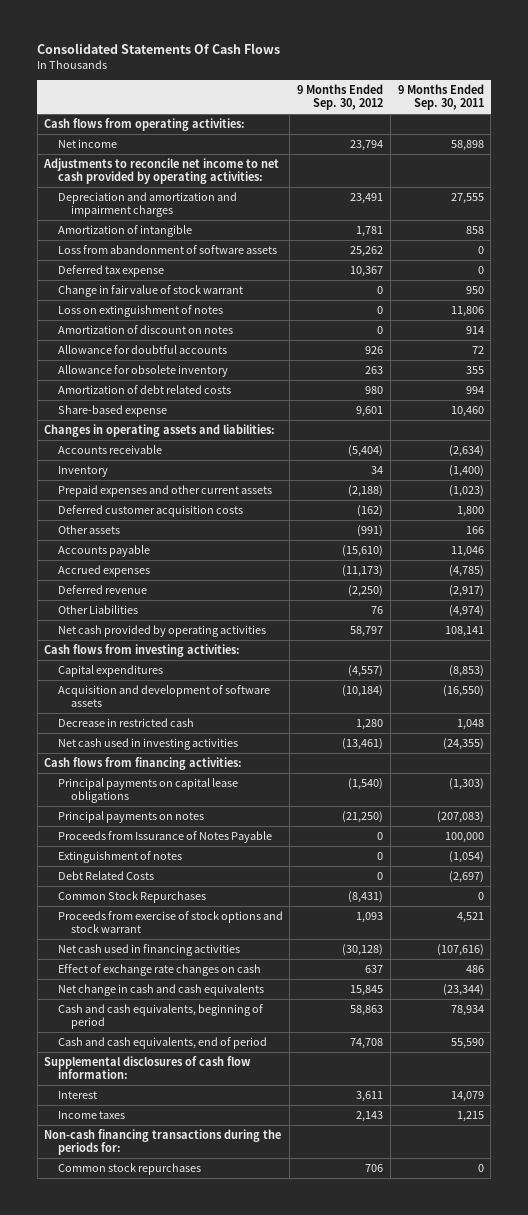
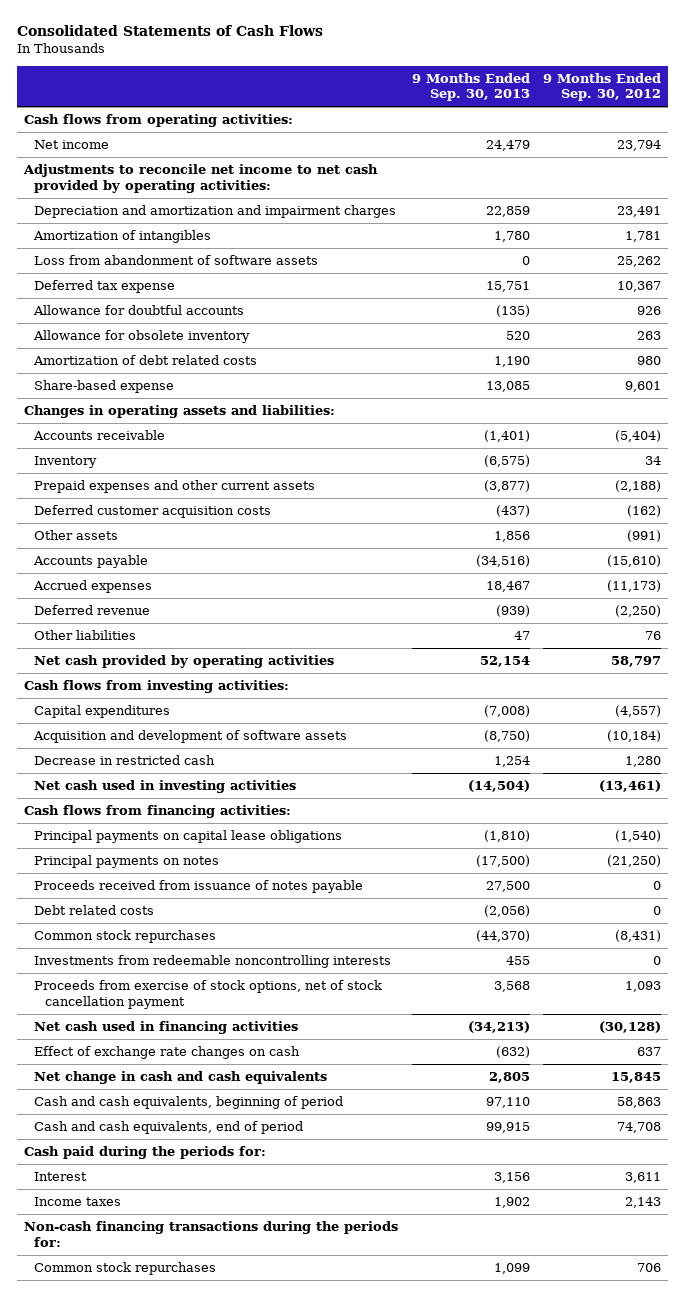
[37,43,281,55] Consolidated Statements Of Cash Flows -> [17,25,324,37] Consolidated Statements of Cash Flows
[397,83,484,111] 9 Months Ended Sep. 30, 2011 -> none
none -> [411,72,530,102] 9 Months Ended Sep. 30, 2013
[57,224,192,237] Amortization of intangible -> [33,230,212,244] Amortization of intangibles
[57,284,243,297] Change in fair value of stock warrant -> none
[57,304,223,317] Loss on extinguishment of notes -> none
[57,324,233,334] Amortization of discount on notes -> none
[57,604,138,614] Other Liabilities -> [34,630,137,641] Other liabilities
[57,850,182,863] Extinguishment of notes -> none
[57,830,272,843] Proceeds from Issurance of Notes Payable -> [34,880,364,894] Proceeds received from issuance of notes payable
[57,870,154,880] Debt Related Costs -> [34,905,155,916] Debt related costs
[57,890,206,903] Common Stock Repurchases -> [34,930,217,944] Common stock repurchases
none -> [34,955,392,969] Investments from redeemable noncontrolling interests
[57,910,283,934] Proceeds from exercise of stock options and stock warrant -> [34,980,383,1009] Proceeds from exercise of stock options, net of stock cancellation payment
[44,1055,252,1080] Supplemental disclosures of cash flow information: -> none
none -> [24,1146,267,1160] Cash paid during the periods for:

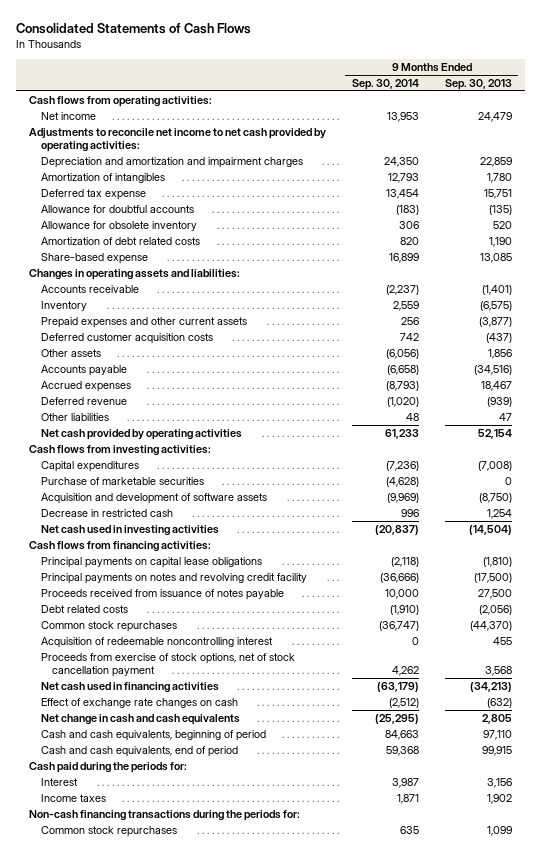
[543,72,662,102] 9 Months Ended Sep. 30, 2012 -> none
none -> [351,78,419,90] Sep. 30, 2014
[34,255,319,266] Loss from abandonment of software assets -> none
none -> [40,476,204,485] Purchase of marketable securities
[34,855,220,869] Principal payments on notes -> [40,572,307,584] Principal payments on notes and revolving credit facility
[34,955,392,969] Investments from redeemable noncontrolling interests -> [40,636,273,648] Acquisition of redeemable noncontrolling interest

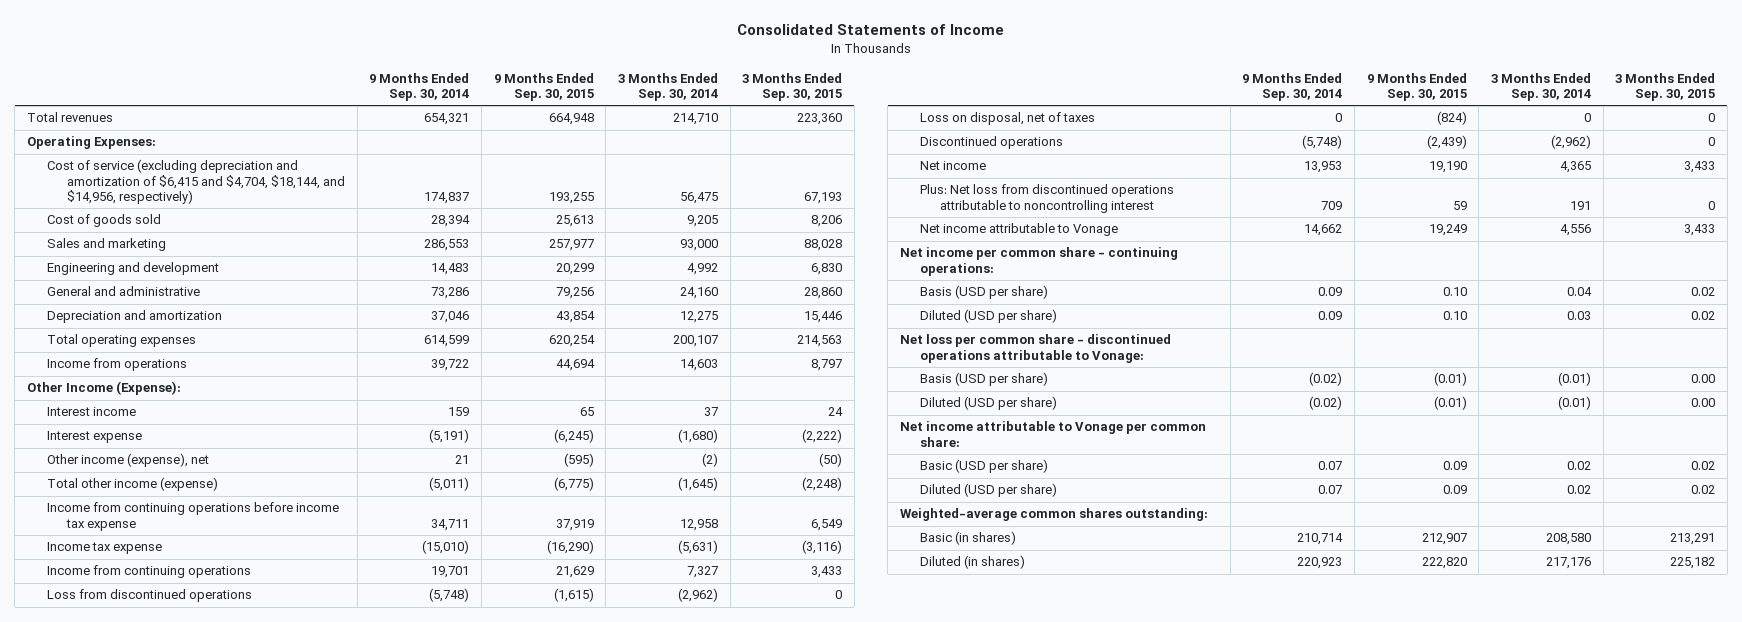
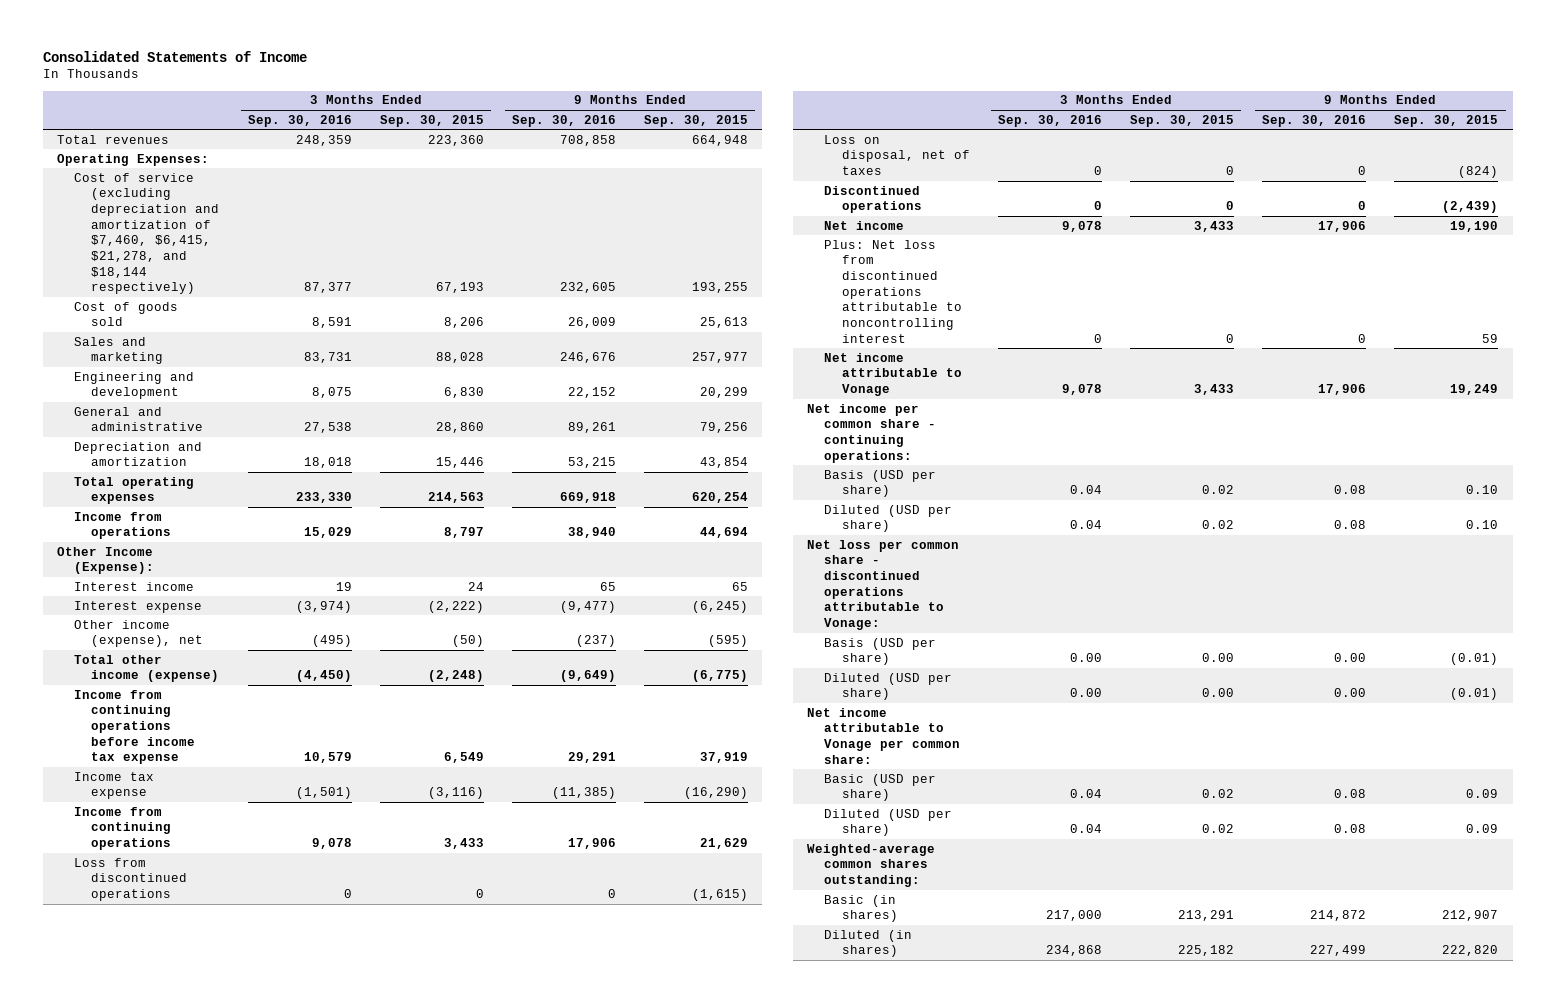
[369,72,470,102] 9 Months Ended Sep. 30, 2014 -> none
[617,72,718,102] 3 Months Ended Sep. 30, 2014 -> none
none -> [247,114,352,127] Sep. 30, 2016
none -> [512,114,617,127] Sep. 30, 2016
[46,159,346,205] Cost of service (excluding depreciation and amortization of $6,415 and $4,704, $18,144, and $14,956, respectively) -> [74,172,220,295] Cost of service (excluding depreciation and amortization of $7,460, $6,415, $21,278, and $18,144 respectively)

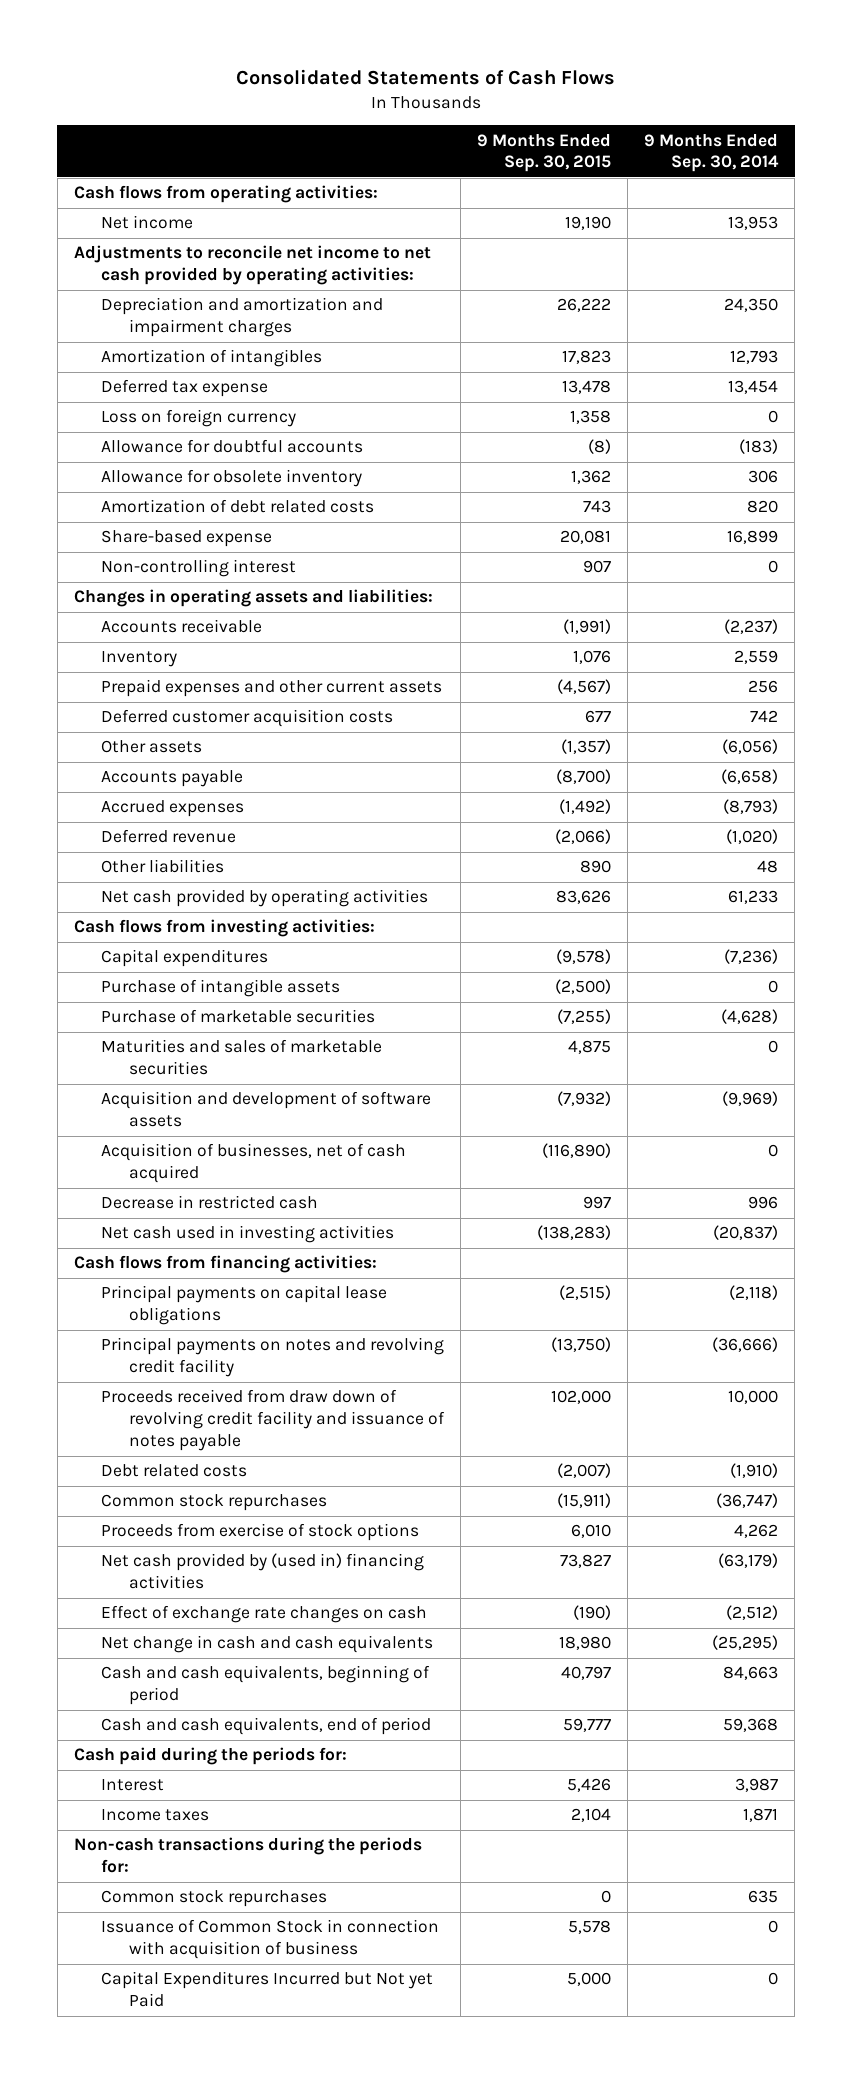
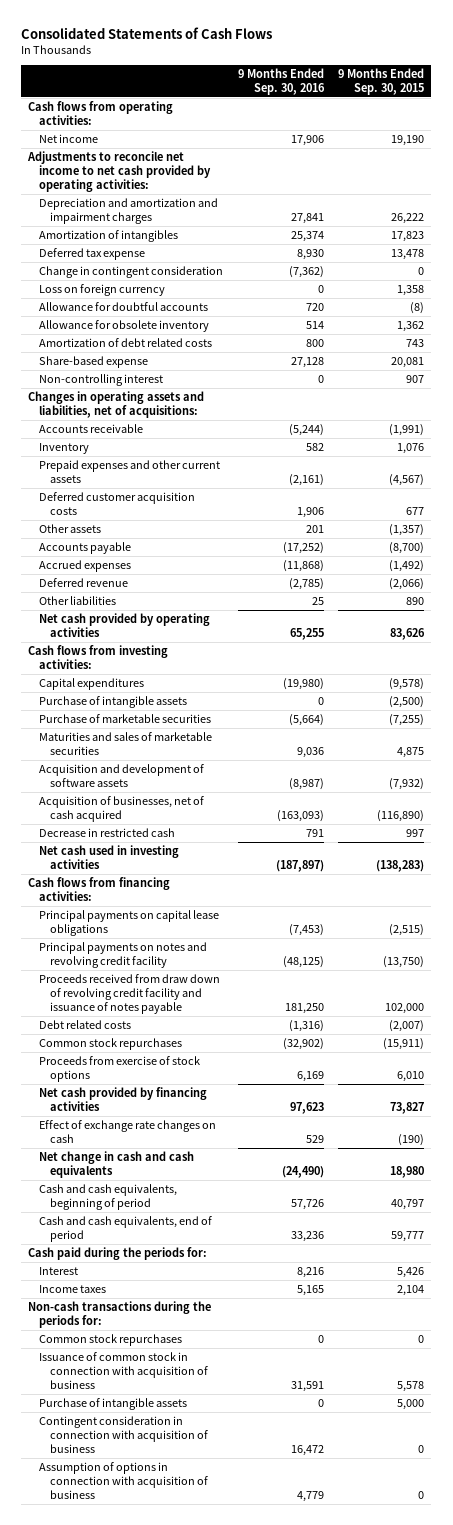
[644,133,780,173] 9 Months Ended Sep. 30, 2014 -> none
none -> [237,68,325,95] 9 Months Ended Sep. 30, 2016
none -> [39,266,224,279] Change in contingent consideration
[73,589,433,608] Changes in operating assets and liabilities: -> [28,391,205,418] Changes in operating assets and liabilities, net of acquisitions:
[101,1553,425,1590] Net cash provided by (used in) financing activities -> [39,1087,208,1111] Net cash provided by financing activities
[101,1919,440,1960] Issuance of Common Stock in connection with acquisition of business -> [39,1352,208,1389] Issuance of common stock in connection with acquisition of business
[101,1971,434,2008] Capital Expenditures Incurred but Not yet Paid -> [39,1398,188,1411] Purchase of intangible assets
none -> [39,1416,208,1453] Contingent consideration in connection with acquisition of business
none -> [39,1462,208,1499] Assumption of options in connection with acquisition of business

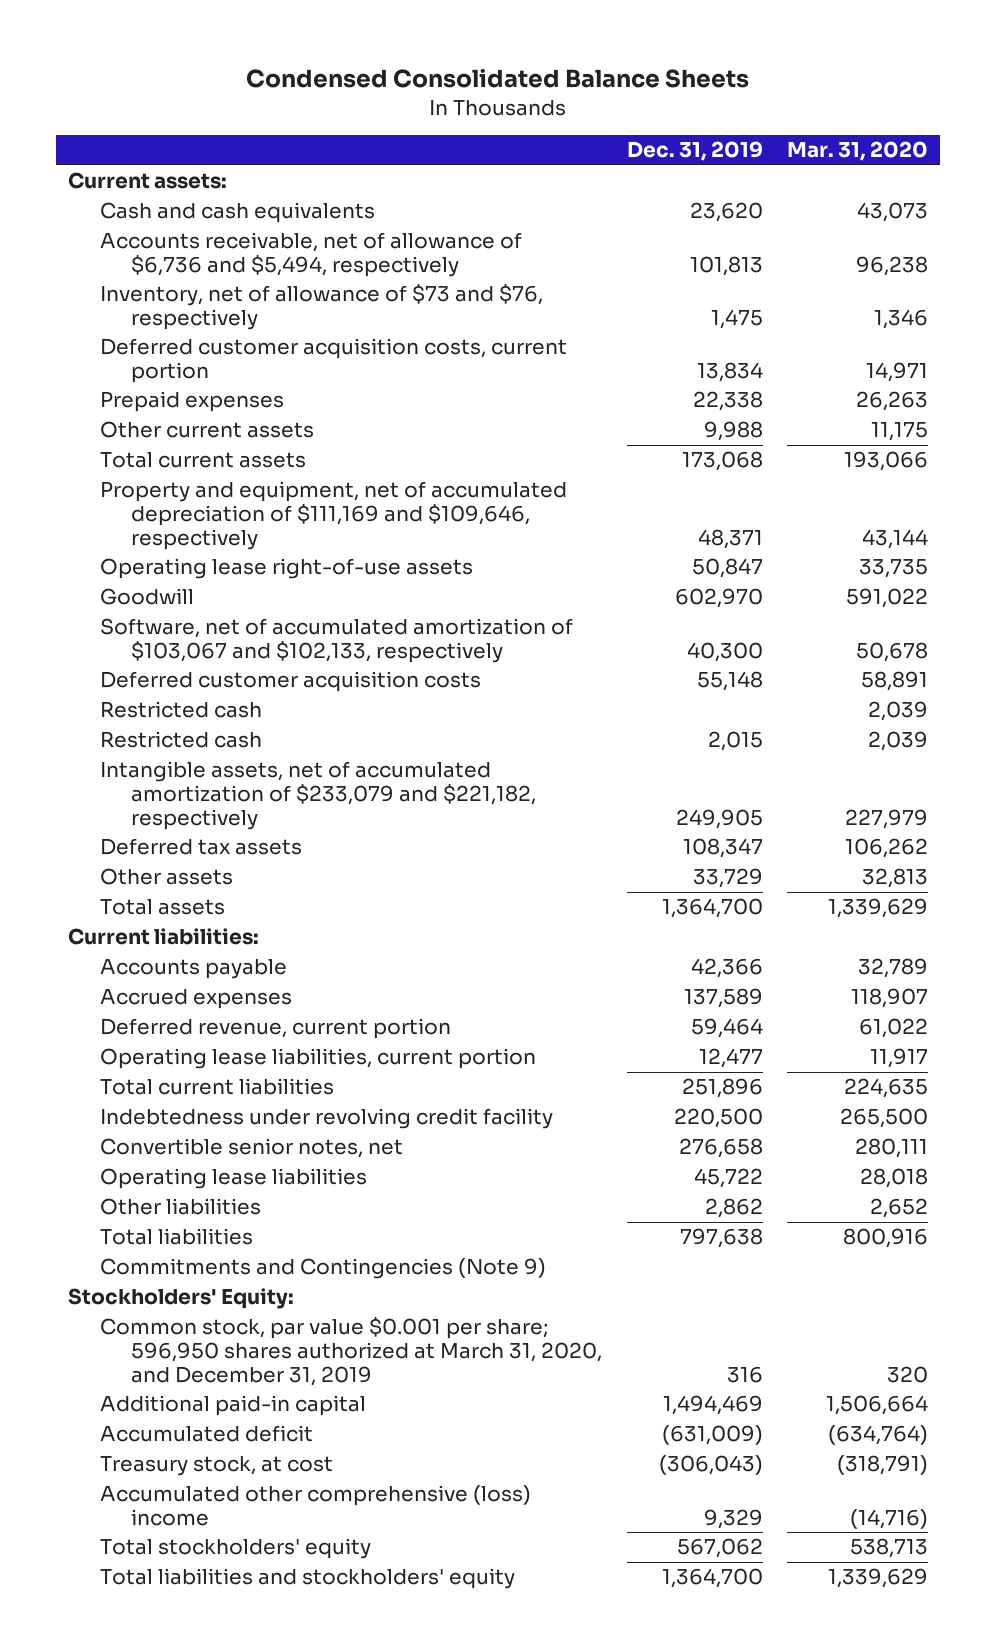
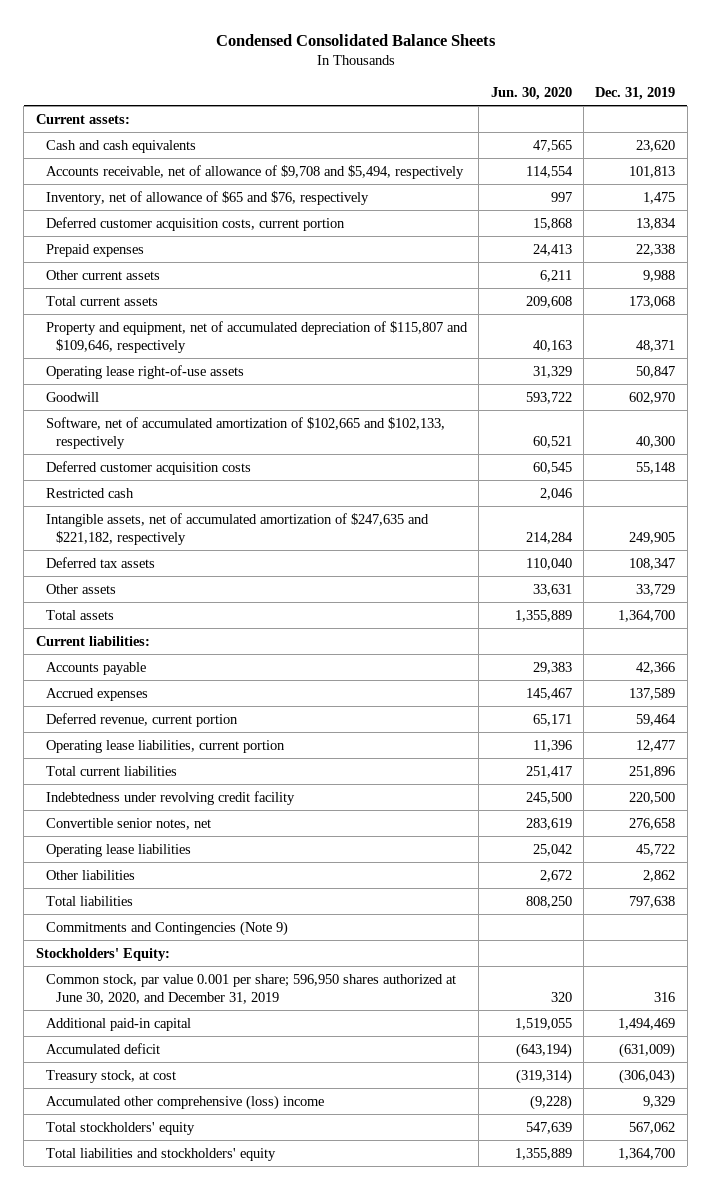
[786,141,928,162] Mar. 31, 2020 -> none
none -> [490,86,572,100] Jun. 30, 2020
[99,232,522,278] Accounts receivable, net of allowance of $6,736 and $5,494, respectively -> [45,164,464,179] Accounts receivable, net of allowance of $9,708 and $5,494, respectively
[99,284,543,331] Inventory, net of allowance of $73 and $76, respectively -> [45,190,369,205] Inventory, net of allowance of $65 and $76, respectively
[99,481,567,550] Property and equipment, net of accumulated depreciation of $111,169 and $109,646, respectively -> [45,320,468,353] Property and equipment, net of accumulated depreciation of $115,807 and $109,646, respectively
[99,618,573,664] Software, net of accumulated amortization of $103,067 and $102,133, respectively -> [45,416,445,449] Software, net of accumulated amortization of $102,665 and $102,133, respectively
[99,731,262,749] Restricted cash -> none
[99,761,537,830] Intangible assets, net of accumulated amortization of $233,079 and $221,182, respectively -> [45,512,429,545] Intangible assets, net of accumulated amortization of $247,635 and $221,182, respectively
[99,1317,603,1386] Common stock, par value $0.001 per share; 596,950 shares authorized at March 31, 2020, and December 31, 2019 -> [45,973,456,1004] Common stock, par value 0.001 per share; 596,950 shares authorized at June 30, 2020, and December 31, 2019

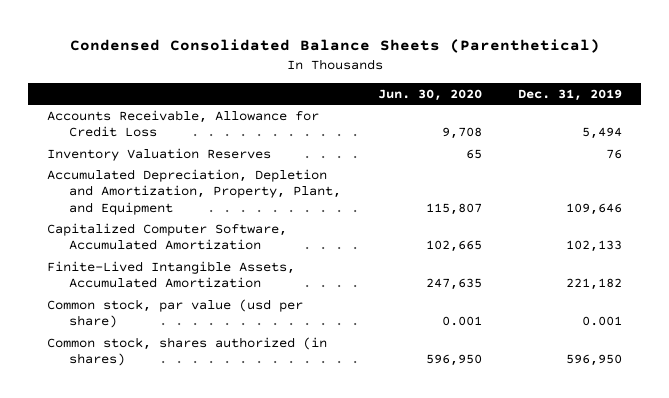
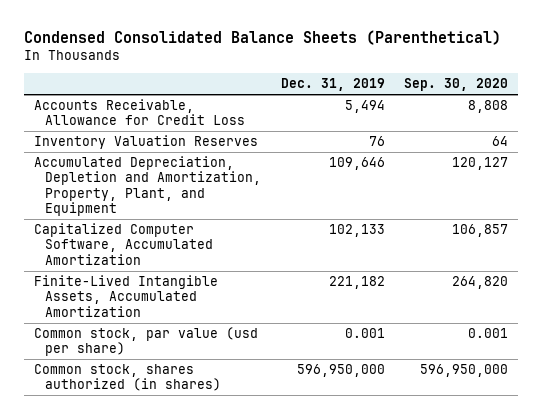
[377,89,482,102] Jun. 30, 2020 -> none
none -> [404,78,509,92] Sep. 30, 2020
[566,354,623,367] 596,950 -> [296,364,385,378] 596,950,000

